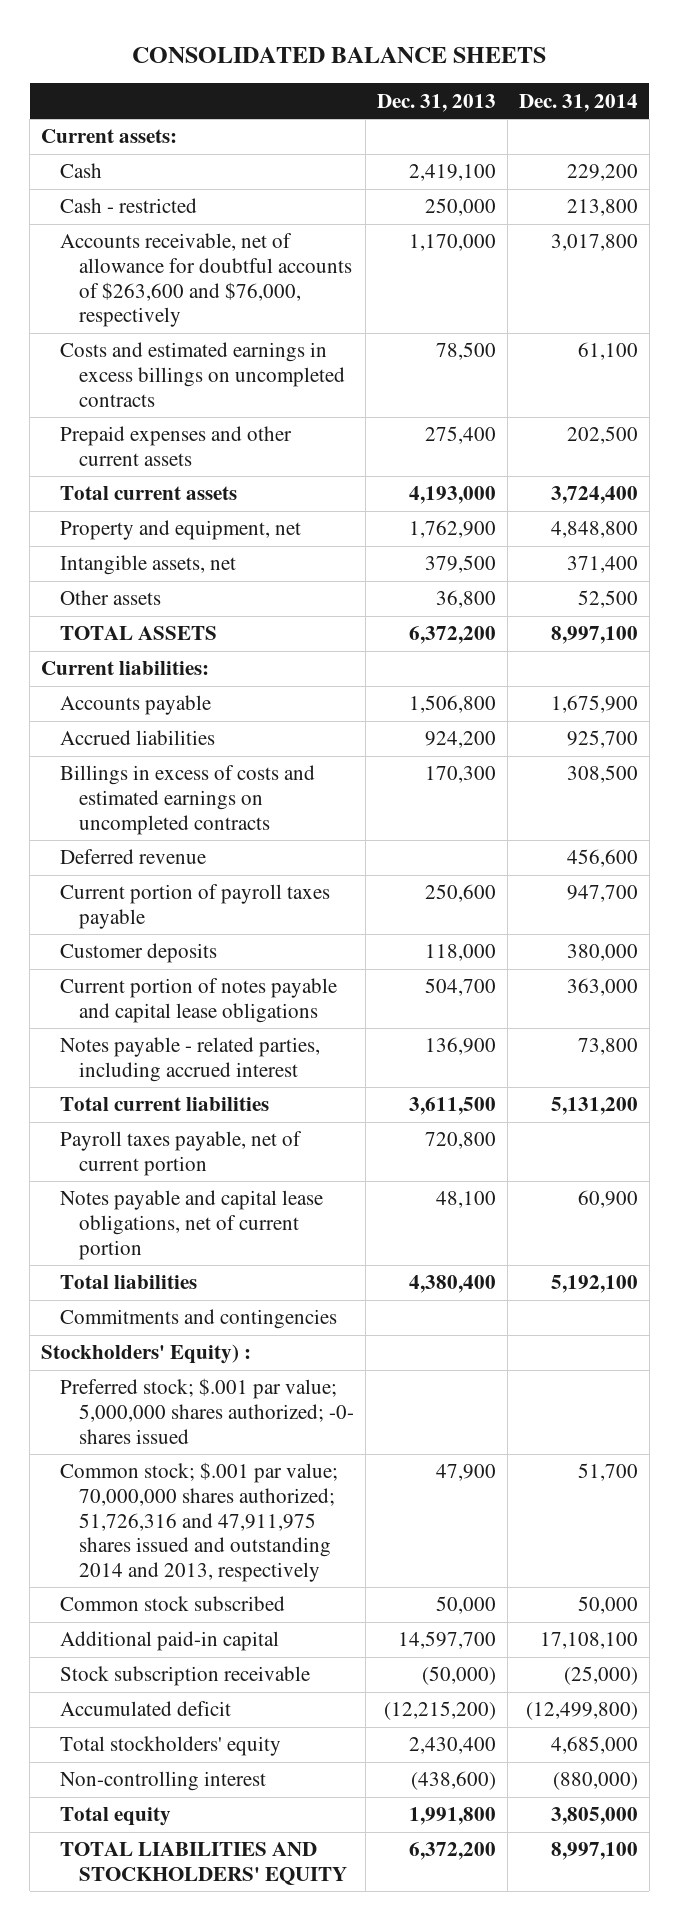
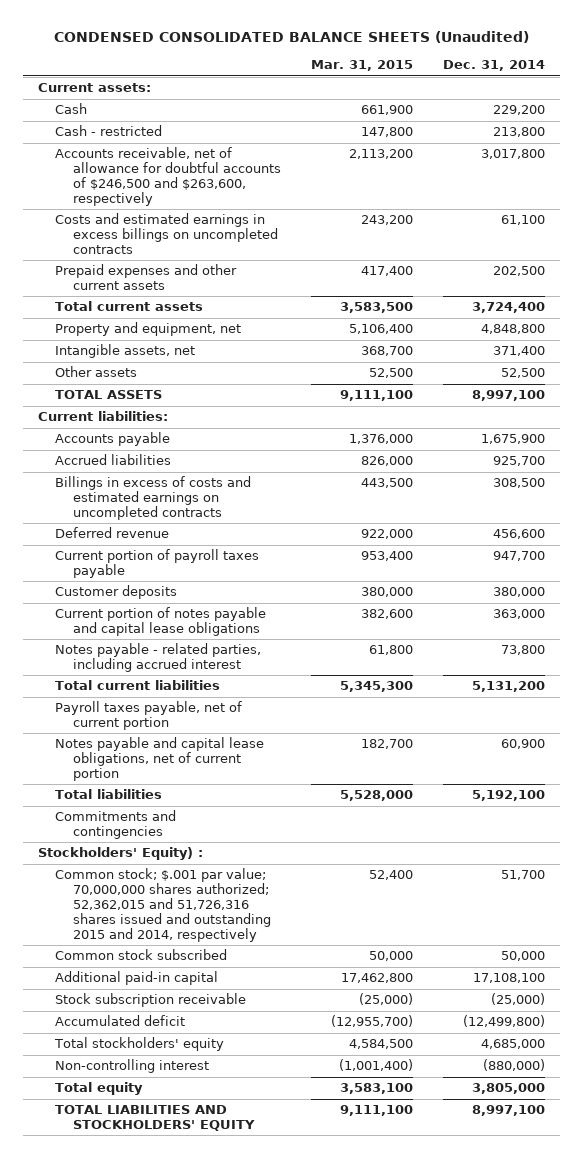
[132,46,547,63] CONSOLIDATED BALANCE SHEETS -> [54,30,530,43] CONDENSED CONSOLIDATED BALANCE SHEETS (Unaudited)
[376,93,496,112] Dec. 31, 2013 -> none
none -> [311,60,414,72] Mar. 31, 2015
[60,233,353,328] Accounts receivable, net of allowance for doubtful accounts of $263,600 and $76,000, respectively -> [55,147,282,206] Accounts receivable, net of allowance for doubtful accounts of $246,500 and $263,600, respectively
[60,1378,355,1444] Preferred stock; $.001 par value; 5,000,000 shares authorized; -0- shares issued -> none
[60,1462,339,1582] Common stock; $.001 par value; 70,000,000 shares authorized; 51,726,316 and 47,911,975 shares issued and outstanding 2014 and 2013, respectively -> [55,868,272,942] Common stock; $.001 par value; 70,000,000 shares authorized; 52,362,015 and 51,726,316 shares issued and outstanding 2015 and 2014, respectively

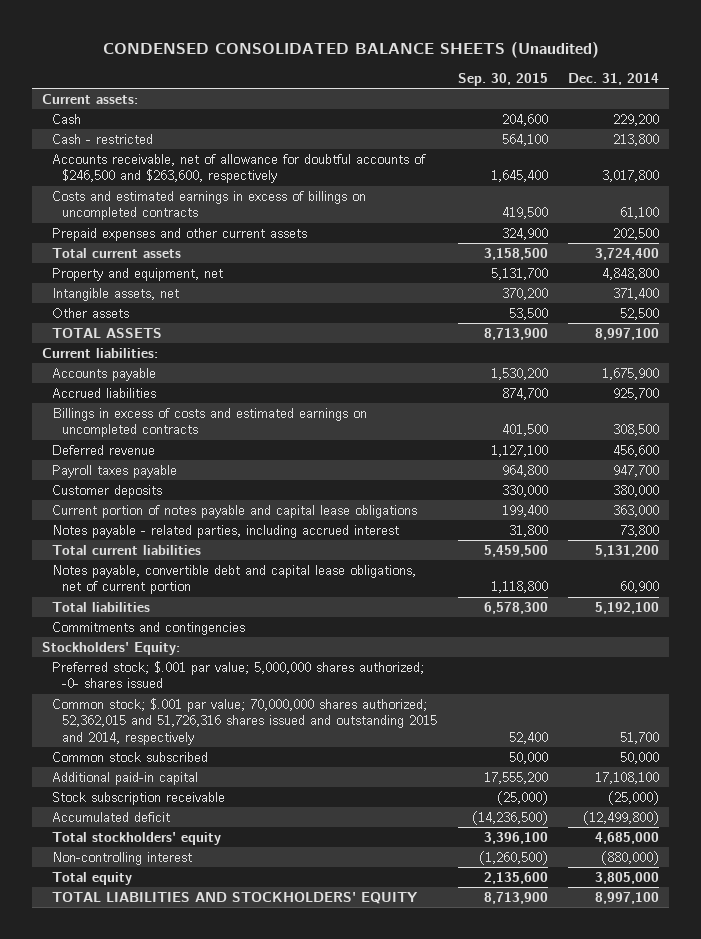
[311,60,414,72] Mar. 31, 2015 -> none
none -> [457,72,548,86] Sep. 30, 2015
[55,213,279,254] Costs and estimated earnings in excess billings on uncompleted contracts -> [52,190,367,221] Costs and estimated earnings in excess of billings on uncompleted contracts
[55,549,260,579] Current portion of payroll taxes payable -> [52,464,178,478] Payroll taxes payable
[55,701,243,731] Payroll taxes payable, net of current portion -> none
[55,737,265,781] Notes payable and capital lease obligations, net of current portion -> [52,564,417,595] Notes payable, convertible debt and capital lease obligations, net of current portion
[37,847,203,861] Stockholders' Equity) : -> [42,641,181,655] Stockholders' Equity:
none -> [52,660,425,689] Preferred stock; $.001 par value; 5,000,000 shares authorized; -0- shares issued

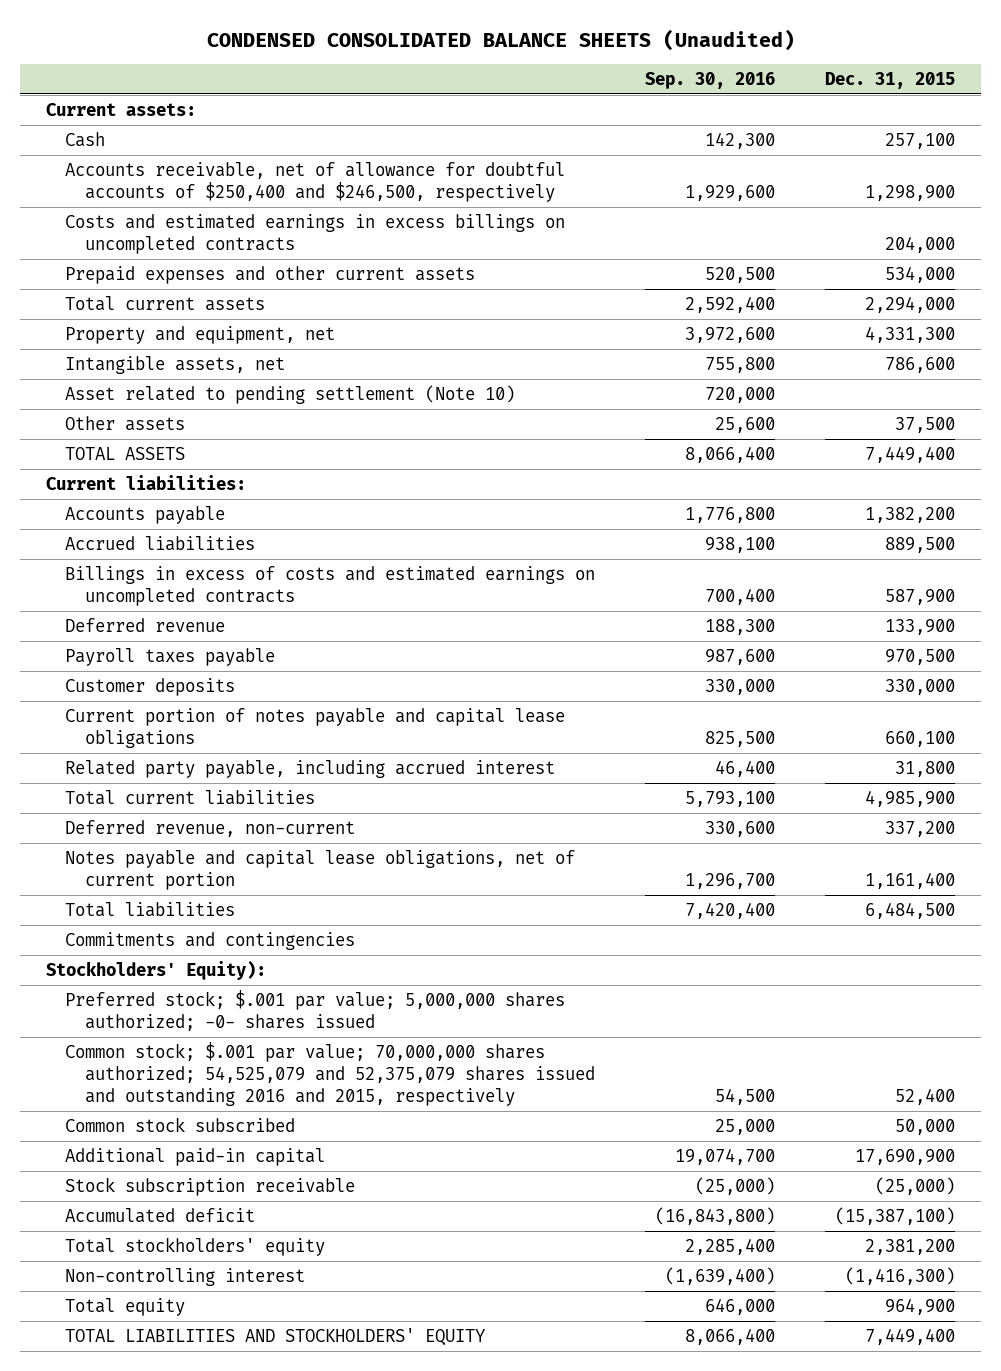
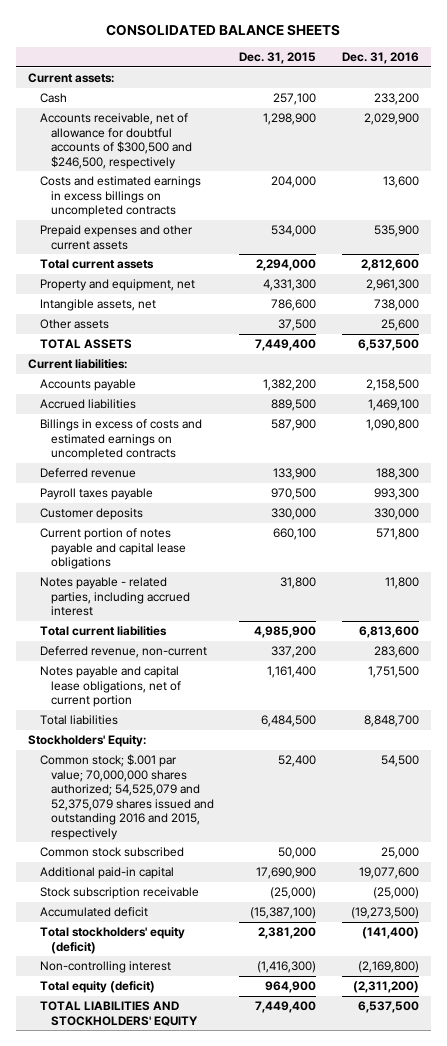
[206,29,795,52] CONDENSED CONSOLIDATED BALANCE SHEETS (Unaudited) -> [106,23,341,36] CONSOLIDATED BALANCE SHEETS
[645,72,776,90] Sep. 30, 2016 -> none
none -> [341,52,419,65] Dec. 31, 2016
[65,161,566,202] Accounts receivable, net of allowance for doubtful accounts of $250,400 and $246,500, respectively -> [39,113,193,169] Accounts receivable, net of allowance for doubtful accounts of $300,500 and $246,500, respectively
[65,384,516,404] Asset related to pending settlement (Note 10) -> none
[65,759,556,778] Related party payable, including accrued interest -> [39,577,191,617] Notes payable - related parties, including accrued interest
[65,931,356,950] Commitments and contingencies -> none
[65,989,566,1031] Preferred stock; $.001 par value; 5,000,000 shares authorized; -0- shares issued -> none
[45,960,266,980] Stockholders' Equity): -> [28,735,147,748] Stockholders' Equity:
[65,1236,326,1256] Total stockholders' equity -> [39,927,185,954] Total stockholders' equity (deficit)
[65,1297,186,1316] Total equity -> [39,981,155,994] Total equity (deficit)

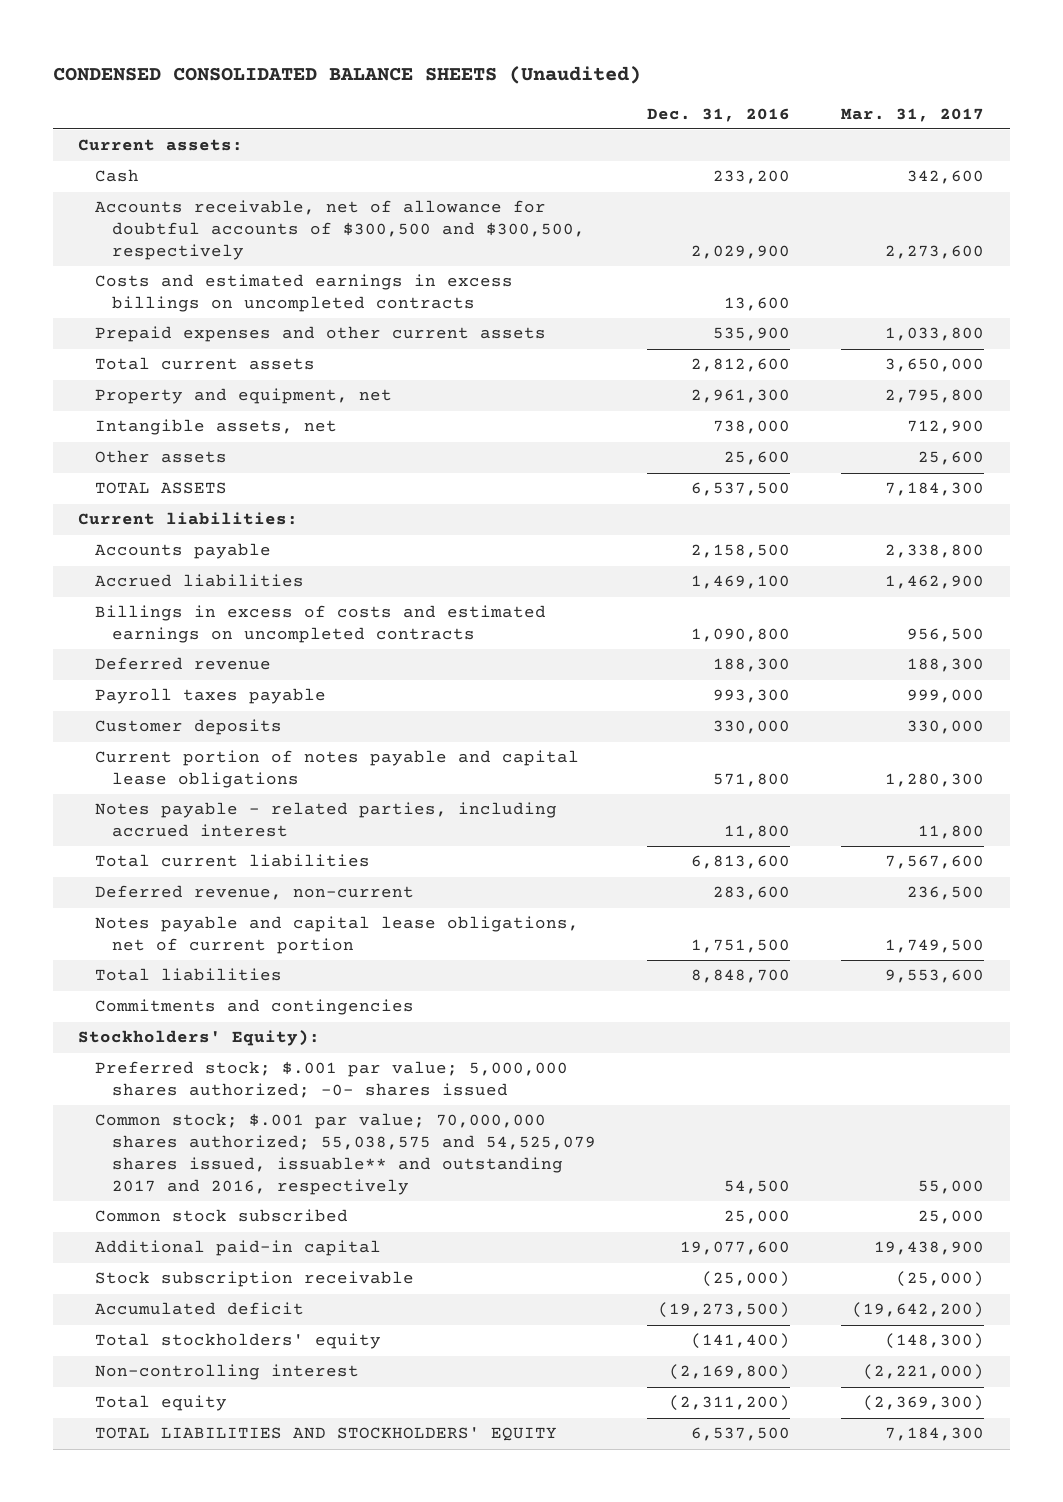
[106,23,341,36] CONSOLIDATED BALANCE SHEETS -> [52,66,641,85] CONDENSED CONSOLIDATED BALANCE SHEETS (Unaudited)
[239,52,317,65] Dec. 31, 2015 -> none
none -> [841,107,985,122] Mar. 31, 2017
[39,113,193,169] Accounts receivable, net of allowance for doubtful accounts of $300,500 and $246,500, respectively -> [95,200,586,261] Accounts receivable, net of allowance for doubtful accounts of $300,500 and $300,500, respectively
none -> [95,999,415,1016] Commitments and contingencies
[28,735,147,748] Stockholders' Equity: -> [78,1030,321,1047] Stockholders' Equity):
none -> [95,1061,569,1099] Preferred stock; $.001 par value; 5,000,000 shares authorized; -0- shares issued
[39,754,215,840] Common stock; $.001 par value; 70,000,000 shares authorized; 54,525,079 and 52,375,079 shares issued and outstanding 2016 and 2015, respectively -> [95,1113,597,1195] Common stock; $.001 par value; 70,000,000 shares authorized; 55,038,575 and 54,525,079 shares issued, issuable** and outstanding 2017 and 2016, respectively
[39,927,185,954] Total stockholders' equity (deficit) -> [95,1333,382,1350] Total stockholders' equity
[39,981,155,994] Total equity (deficit) -> [95,1395,228,1412] Total equity

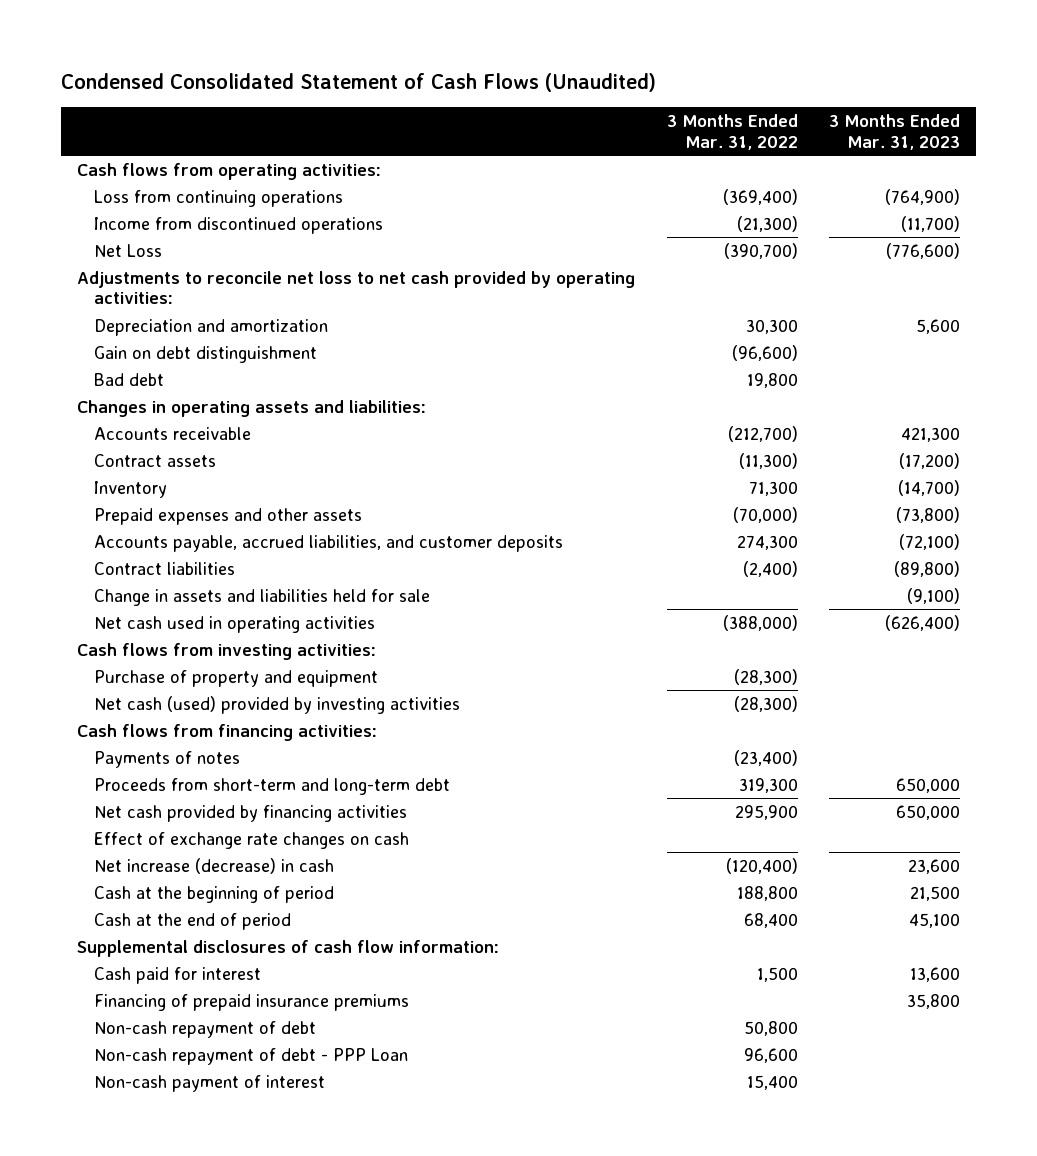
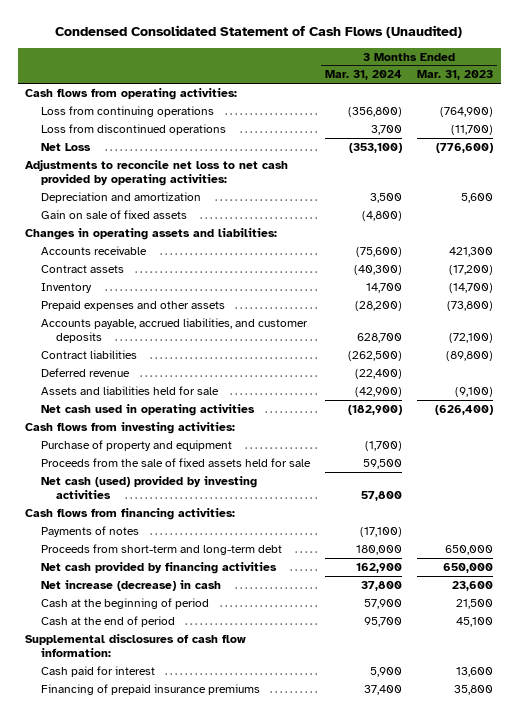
[666,113,798,150] 3 Months Ended Mar. 31, 2022 -> none
none -> [324,70,402,81] Mar. 31, 2024
[93,216,383,234] Income from discontinued operations -> [40,123,226,135] Loss from discontinued operations
[93,345,317,363] Gain on debt distinguishment -> none
[93,372,164,386] Bad debt -> none
none -> [40,209,187,219] Gain on sale of fixed assets
none -> [40,367,130,377] Deferred revenue
[93,588,430,606] Change in assets and liabilities held for sale -> [40,385,219,395] Assets and liabilities held for sale
none -> [40,457,311,467] Proceeds from the sale of fixed assets held for sale
[93,831,409,849] Effect of exchange rate changes on cash -> none
[93,1020,316,1038] Non-cash repayment of debt -> none
[93,1047,408,1065] Non-cash repayment of debt - PPP Loan -> none
[93,1074,325,1092] Non-cash payment of interest -> none

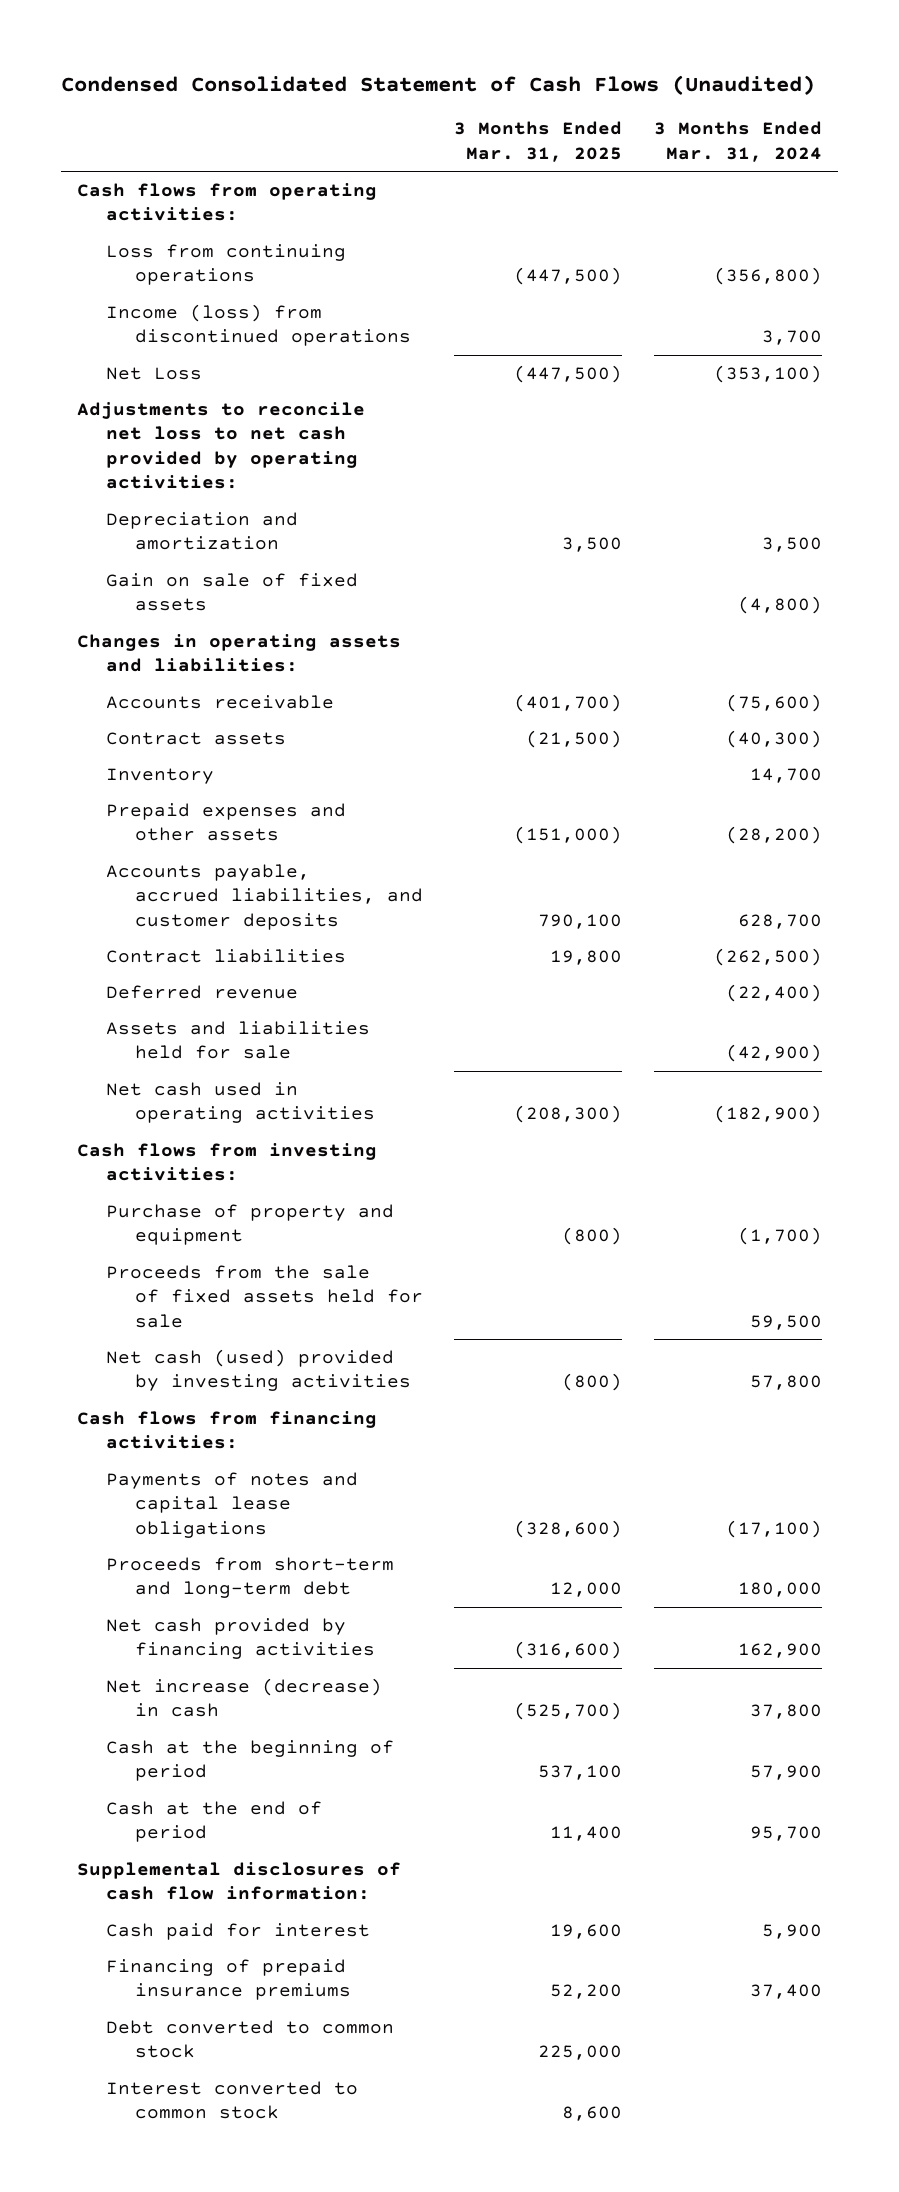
[417,70,494,81] Mar. 31, 2023 -> none
none -> [454,121,623,162] 3 Months Ended Mar. 31, 2025
[40,123,226,135] Loss from discontinued operations -> [105,303,411,347] Income (loss) from discontinued operations
[40,525,139,537] Payments of notes -> [105,1471,358,1538] Payments of notes and capital lease obligations
none -> [105,2019,394,2059] Debt converted to common stock
none -> [105,2080,358,2120] Interest converted to common stock

